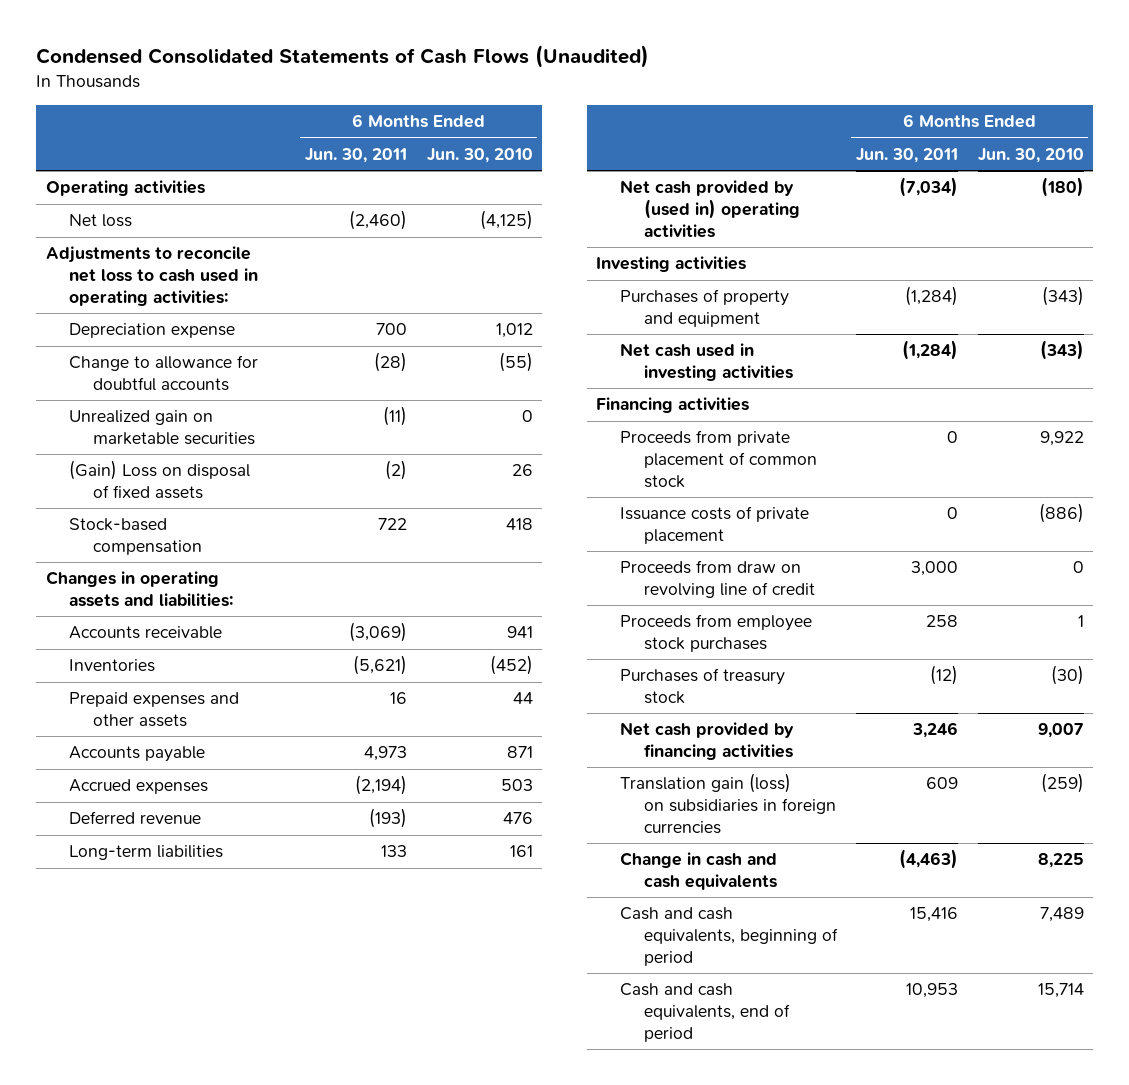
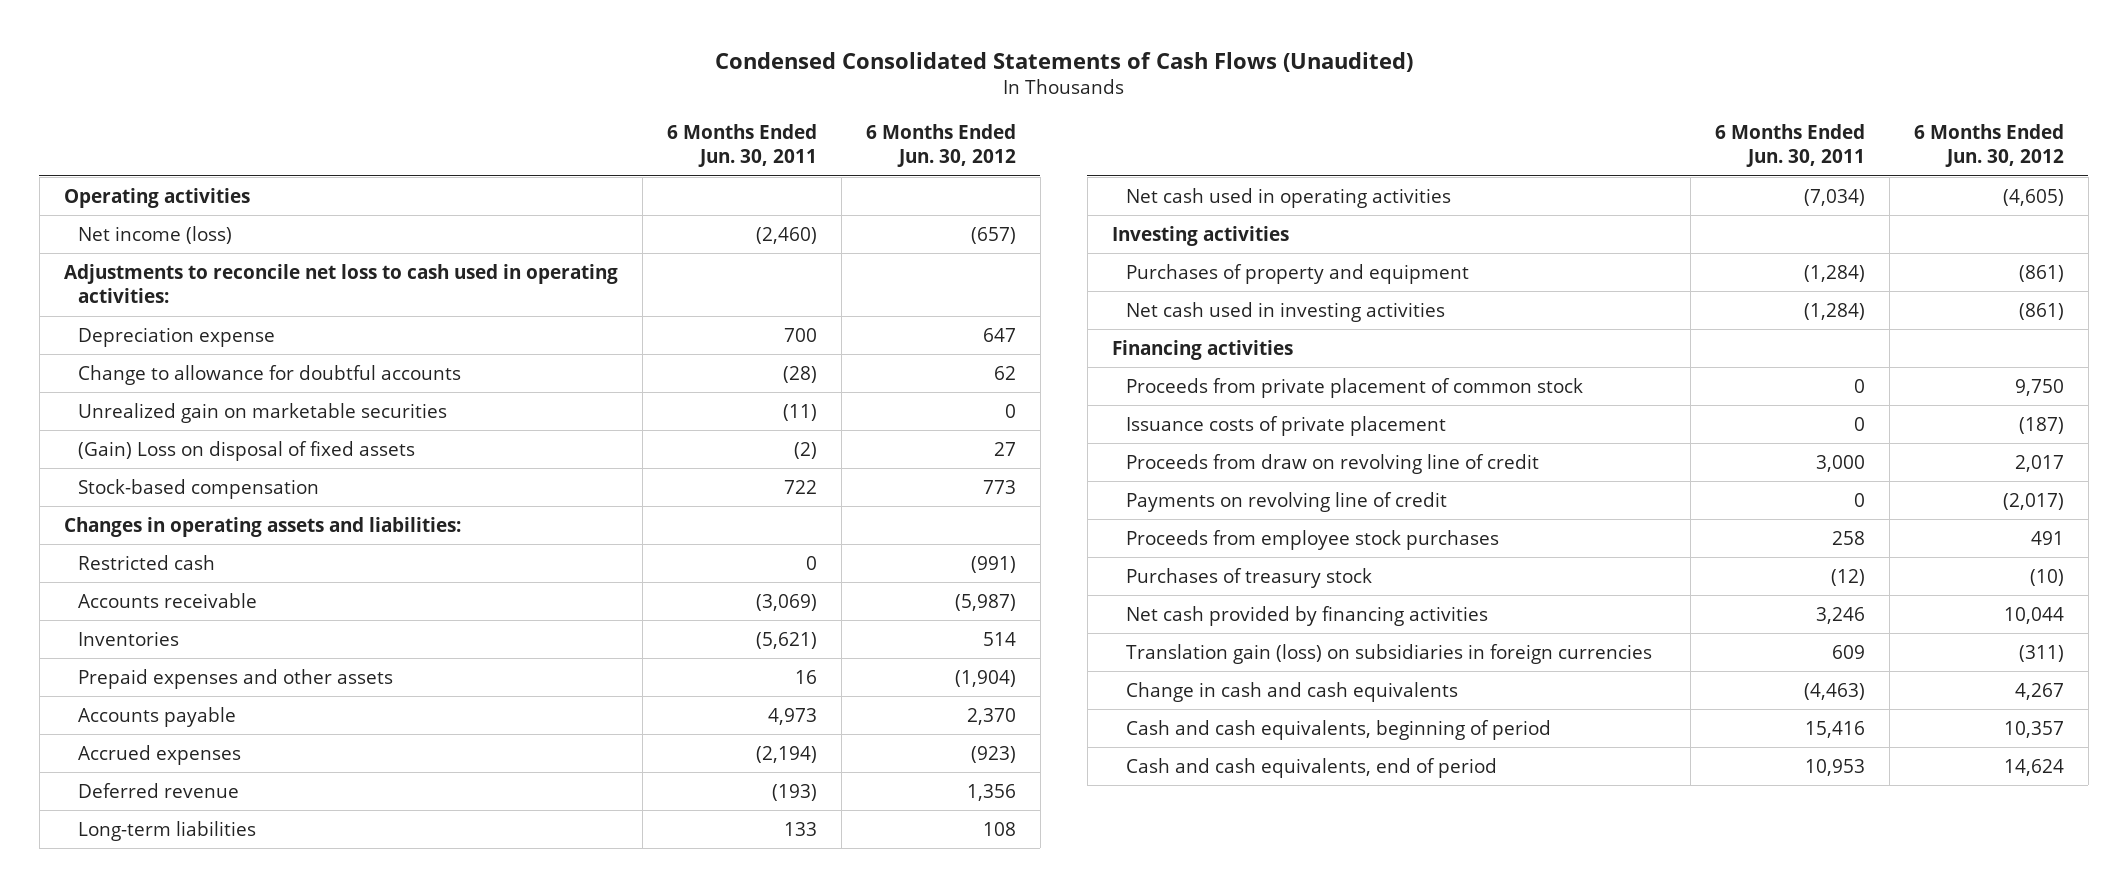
[426,147,533,163] Jun. 30, 2010 -> none
none -> [865,124,1016,168] 6 Months Ended Jun. 30, 2012
[69,214,133,228] Net loss -> [77,225,232,244] Net income (loss)
none -> [77,554,215,570] Restricted cash
[620,180,800,238] Net cash provided by (used in) operating activities -> [1125,187,1451,208] Net cash used in operating activities
none -> [1125,491,1447,512] Payments on revolving line of credit

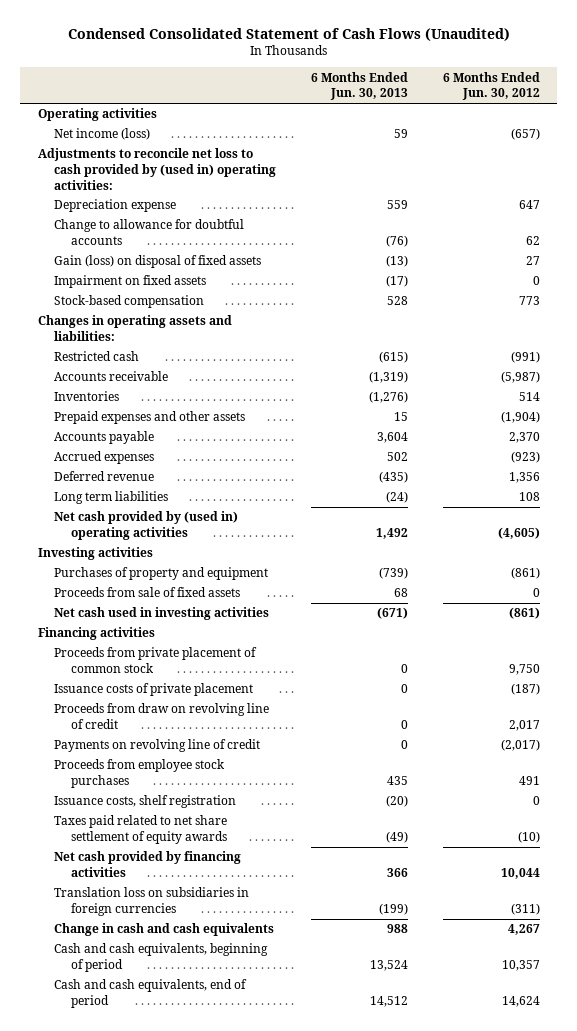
[714,51,1413,72] Condensed Consolidated Statements of Cash Flows (Unaudited) -> [67,28,510,42] Condensed Consolidated Statement of Cash Flows (Unaudited)
[666,124,817,168] 6 Months Ended Jun. 30, 2011 -> none
none -> [310,71,408,101] 6 Months Ended Jun. 30, 2013
[63,263,618,304] Adjustments to reconcile net loss to cash used in operating activities: -> [37,148,277,190] Adjustments to reconcile net loss to cash provided by (used in) operating activities:
[77,402,447,423] Unrealized gain on marketable securities -> none
[77,440,415,461] (Gain) Loss on disposal of fixed assets -> [54,255,262,269] Gain (loss) on disposal of fixed assets
none -> [54,275,207,289] Impairment on fixed assets
[77,820,256,841] Long-term liabilities -> [54,491,169,505] Long term liabilities
[1125,187,1451,208] Net cash used in operating activities -> [54,511,239,540] Net cash provided by (used in) operating activities
none -> [54,587,241,598] Proceeds from sale of fixed assets
[1125,567,1372,588] Purchases of treasury stock -> none
none -> [54,795,237,809] Issuance costs, shelf registration
none -> [54,815,228,844] Taxes paid related to net share settlement of equity awards
[1125,643,1652,664] Translation gain (loss) on subsidiaries in foreign currencies -> [54,887,250,916] Translation loss on subsidiaries in foreign currencies

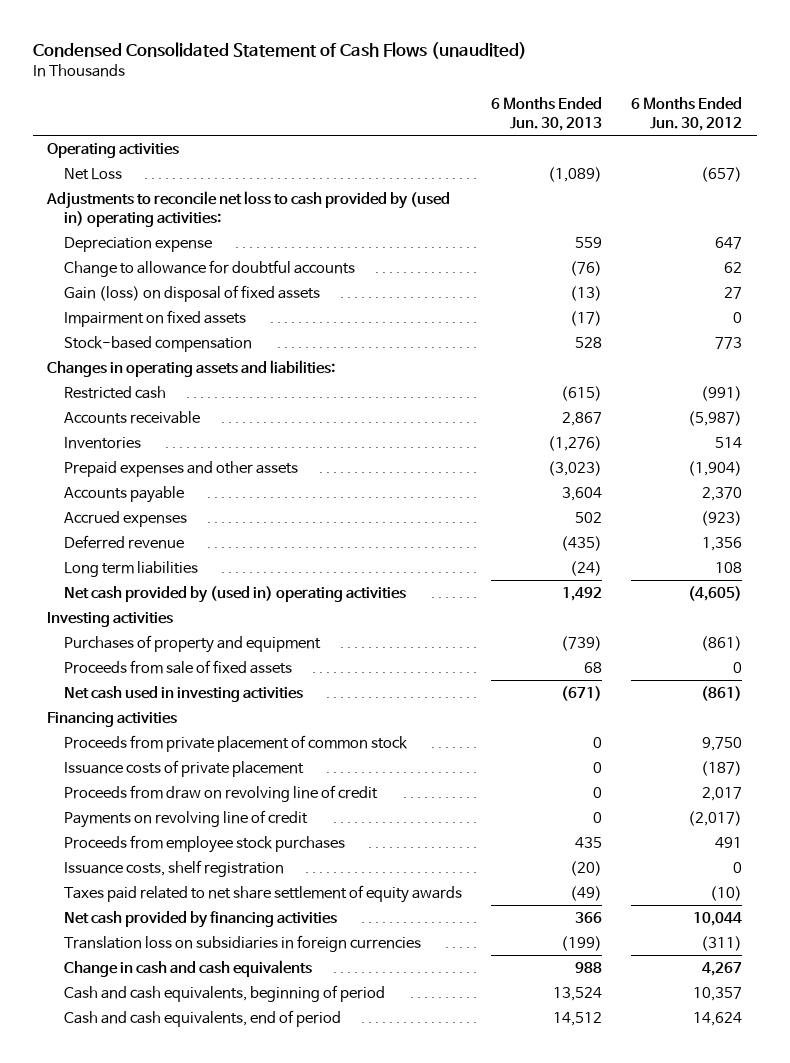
[67,28,510,42] Condensed Consolidated Statement of Cash Flows (Unaudited) -> [32,41,527,59] Condensed Consolidated Statement of Cash Flows (unaudited)
[54,128,151,141] Net income (loss) -> [64,167,123,180] Net Loss
[393,129,408,139] 59 -> [548,166,603,182] (1,089)
[368,371,408,384] (1,319) -> [562,411,603,426] 2,867
[393,412,408,422] 15 -> [548,460,603,476] (3,023)

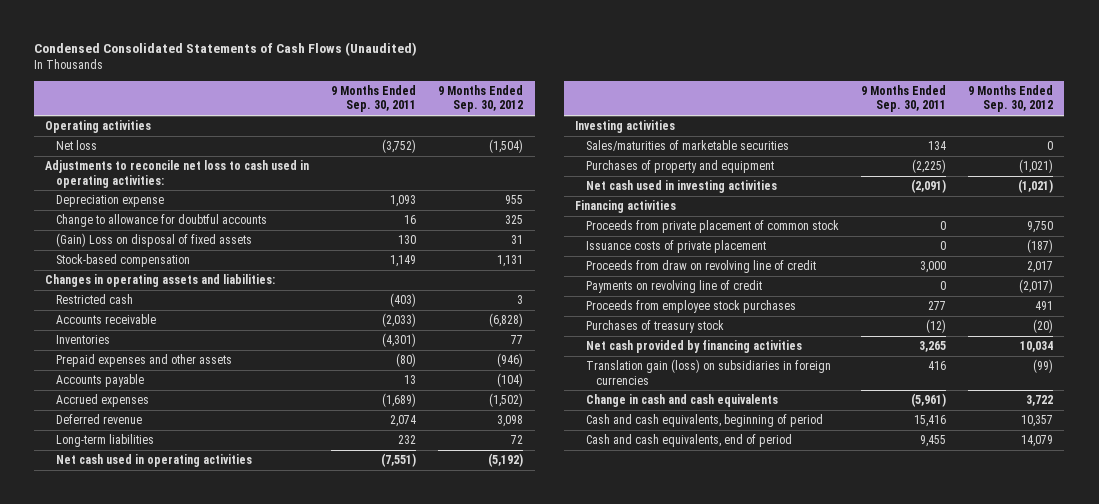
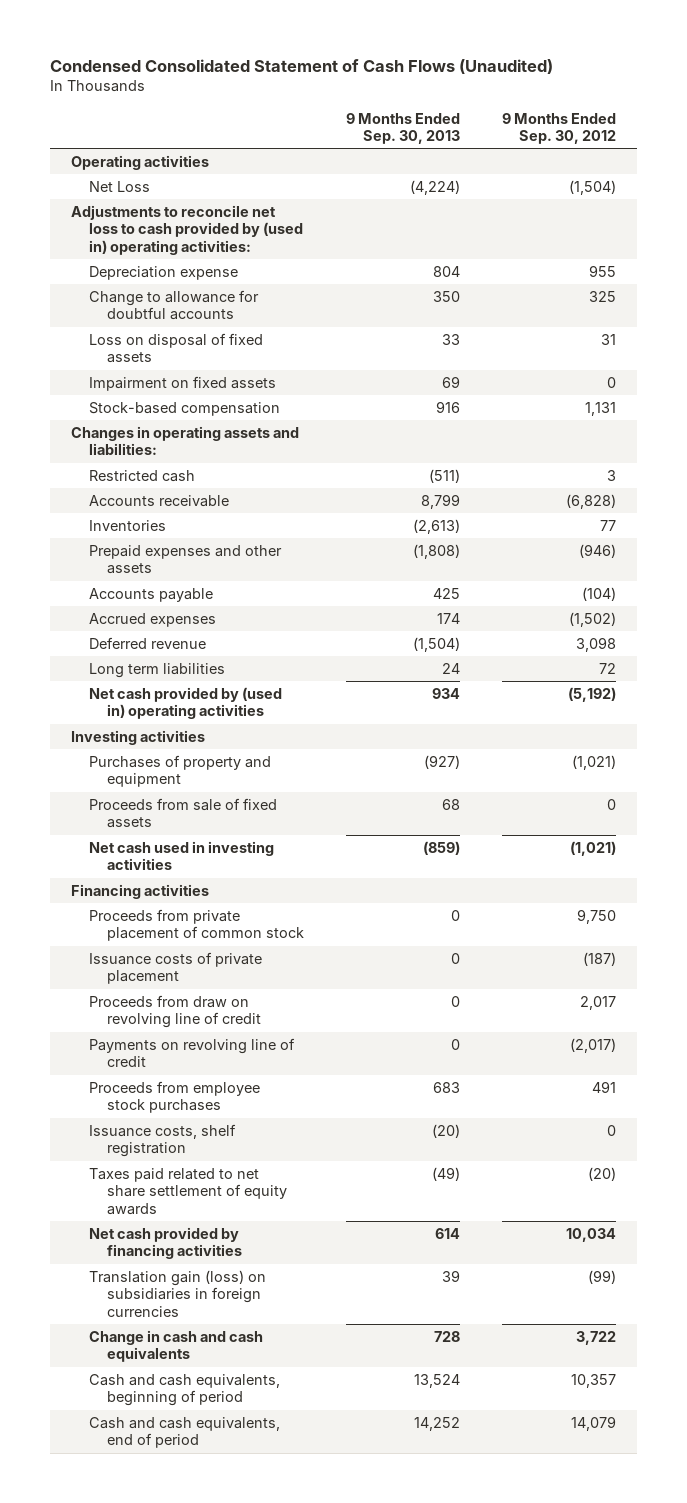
[34,41,418,56] Condensed Consolidated Statements of Cash Flows (Unaudited) -> [49,58,553,74] Condensed Consolidated Statement of Cash Flows (Unaudited)
[331,84,417,113] 9 Months Ended Sep. 30, 2011 -> none
none -> [345,112,460,144] 9 Months Ended Sep. 30, 2013
[55,140,97,151] Net loss -> [88,180,150,192] Net Loss
[45,160,310,188] Adjustments to reconcile net loss to cash used in operating activities: -> [70,204,303,255] Adjustments to reconcile net loss to cash provided by (used in) operating activities:
[55,233,252,248] (Gain) Loss on disposal of fixed assets -> [88,332,263,364] Loss on disposal of fixed assets
none -> [88,375,276,391] Impairment on fixed assets
[55,434,154,448] Long-term liabilities -> [88,662,225,678] Long term liabilities
[55,454,252,468] Net cash used in operating activities -> [88,686,282,720] Net cash provided by (used in) operating activities
[585,140,789,152] Sales/maturities of marketable securities -> none
none -> [88,797,277,829] Proceeds from sale of fixed assets
[585,320,724,334] Purchases of treasury stock -> none
none -> [88,1123,236,1158] Issuance costs, shelf registration
none -> [88,1167,287,1215] Taxes paid related to net share settlement of equity awards

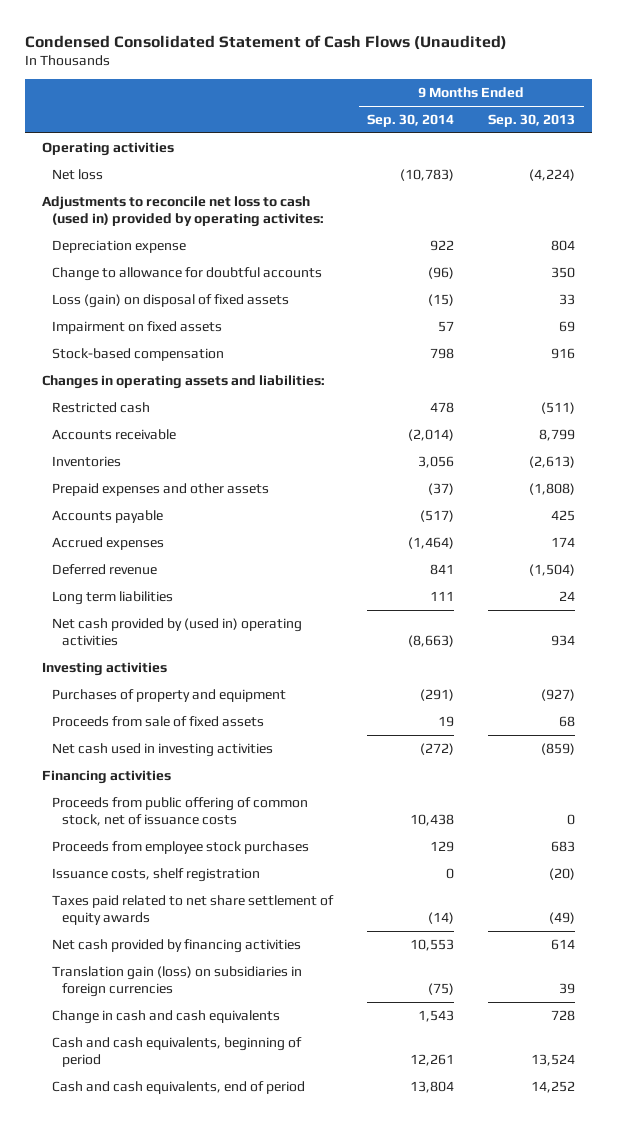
[501,112,616,144] 9 Months Ended Sep. 30, 2012 -> none
none -> [367,113,455,127] Sep. 30, 2014
[88,180,150,192] Net Loss -> [52,168,104,180] Net loss
[70,204,303,255] Adjustments to reconcile net loss to cash provided by (used in) operating activities: -> [41,195,325,228] Adjustments to reconcile net loss to cash (used in) provided by operating activites:
[88,332,263,364] Loss on disposal of fixed assets -> [52,293,290,308] Loss (gain) on disposal of fixed assets
[88,908,304,942] Proceeds from private placement of common stock -> none
[88,951,262,985] Issuance costs of private placement -> none
[88,994,261,1029] Proceeds from draw on revolving line of credit -> none
[88,1037,295,1068] Payments on revolving line of credit -> none
none -> [52,796,309,827] Proceeds from public offering of common stock, net of issuance costs

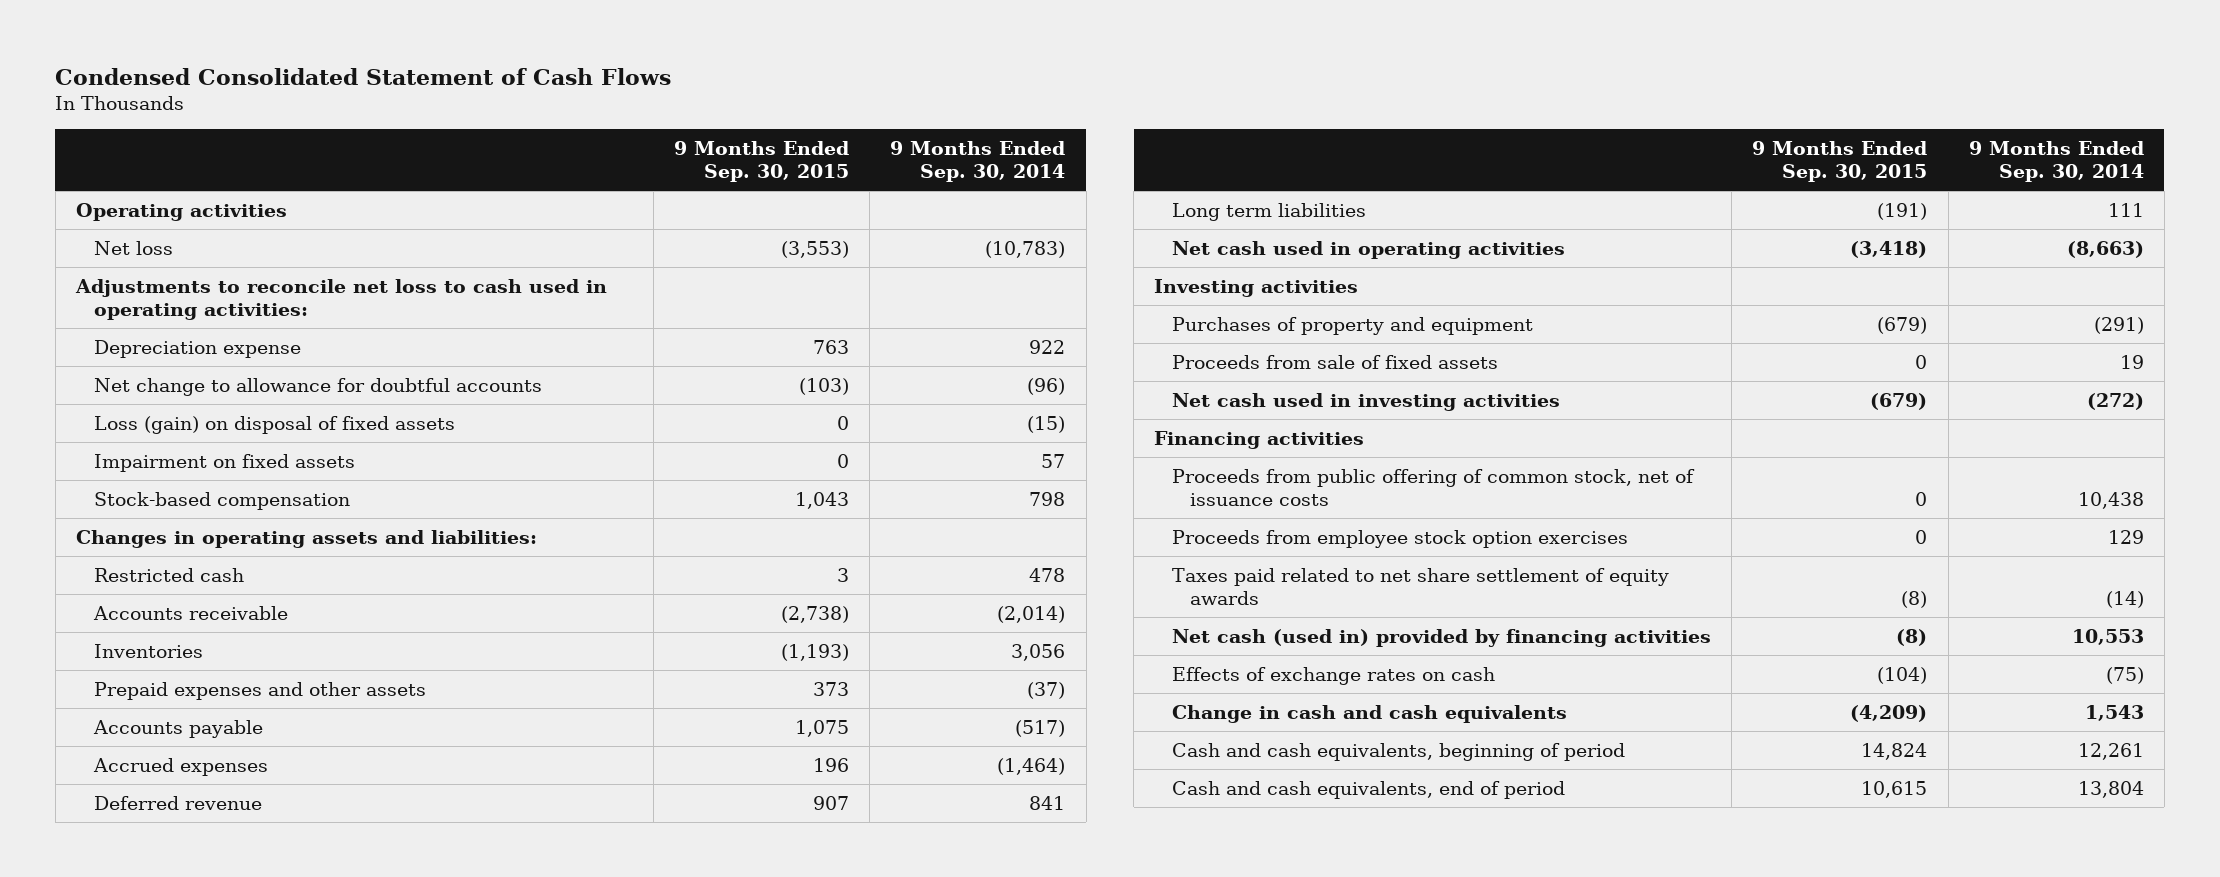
[24,34,507,50] Condensed Consolidated Statement of Cash Flows (Unaudited) -> [55,67,672,85] Condensed Consolidated Statement of Cash Flows
[488,113,576,127] Sep. 30, 2013 -> none
none -> [674,141,850,183] 9 Months Ended Sep. 30, 2015
[41,195,325,228] Adjustments to reconcile net loss to cash (used in) provided by operating activites: -> [74,278,607,321] Adjustments to reconcile net loss to cash used in operating activities:
[52,266,323,281] Change to allowance for doubtful accounts -> [93,377,542,396] Net change to allowance for doubtful accounts
[52,617,303,647] Net cash provided by (used in) operating activities -> [1172,240,1566,259] Net cash used in operating activities
[52,867,261,882] Issuance costs, shelf registration -> none
[52,840,310,854] Proceeds from employee stock purchases -> [1172,529,1629,548] Proceeds from employee stock option exercises
[52,938,302,953] Net cash provided by financing activities -> [1172,628,1712,647] Net cash (used in) provided by financing activities
[52,965,303,998] Translation gain (loss) on subsidiaries in foreign currencies -> [1172,666,1496,685] Effects of exchange rates on cash

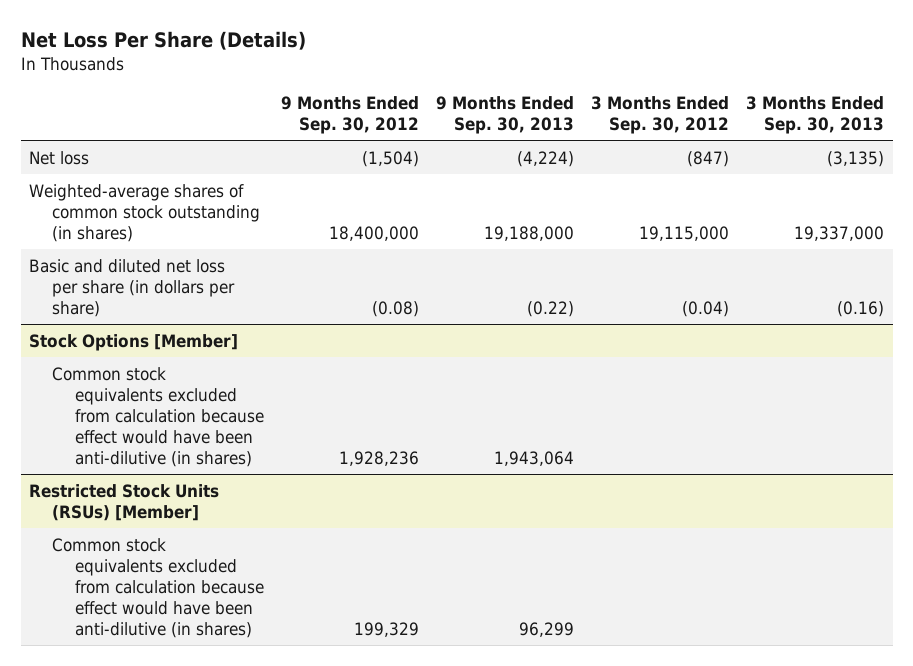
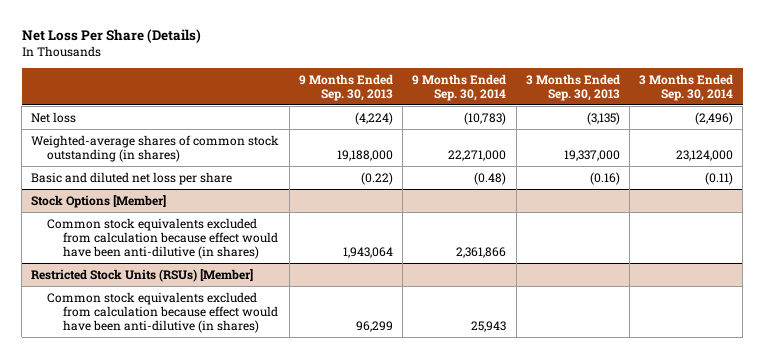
[281,96,420,135] 9 Months Ended Sep. 30, 2012 -> none
[591,96,730,135] 3 Months Ended Sep. 30, 2012 -> none
none -> [412,73,507,101] 9 Months Ended Sep. 30, 2014
none -> [639,73,734,101] 3 Months Ended Sep. 30, 2014
[29,258,236,317] Basic and diluted net loss per share (in dollars per share) -> [31,171,233,185] Basic and diluted net loss per share

